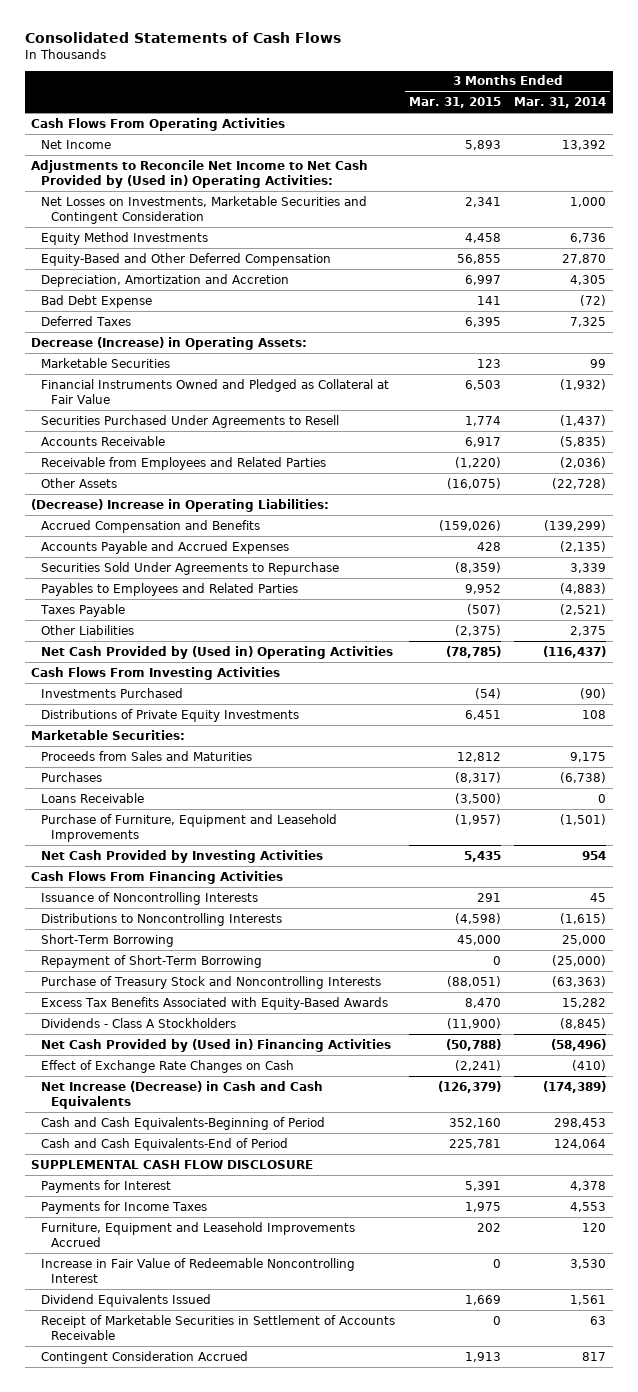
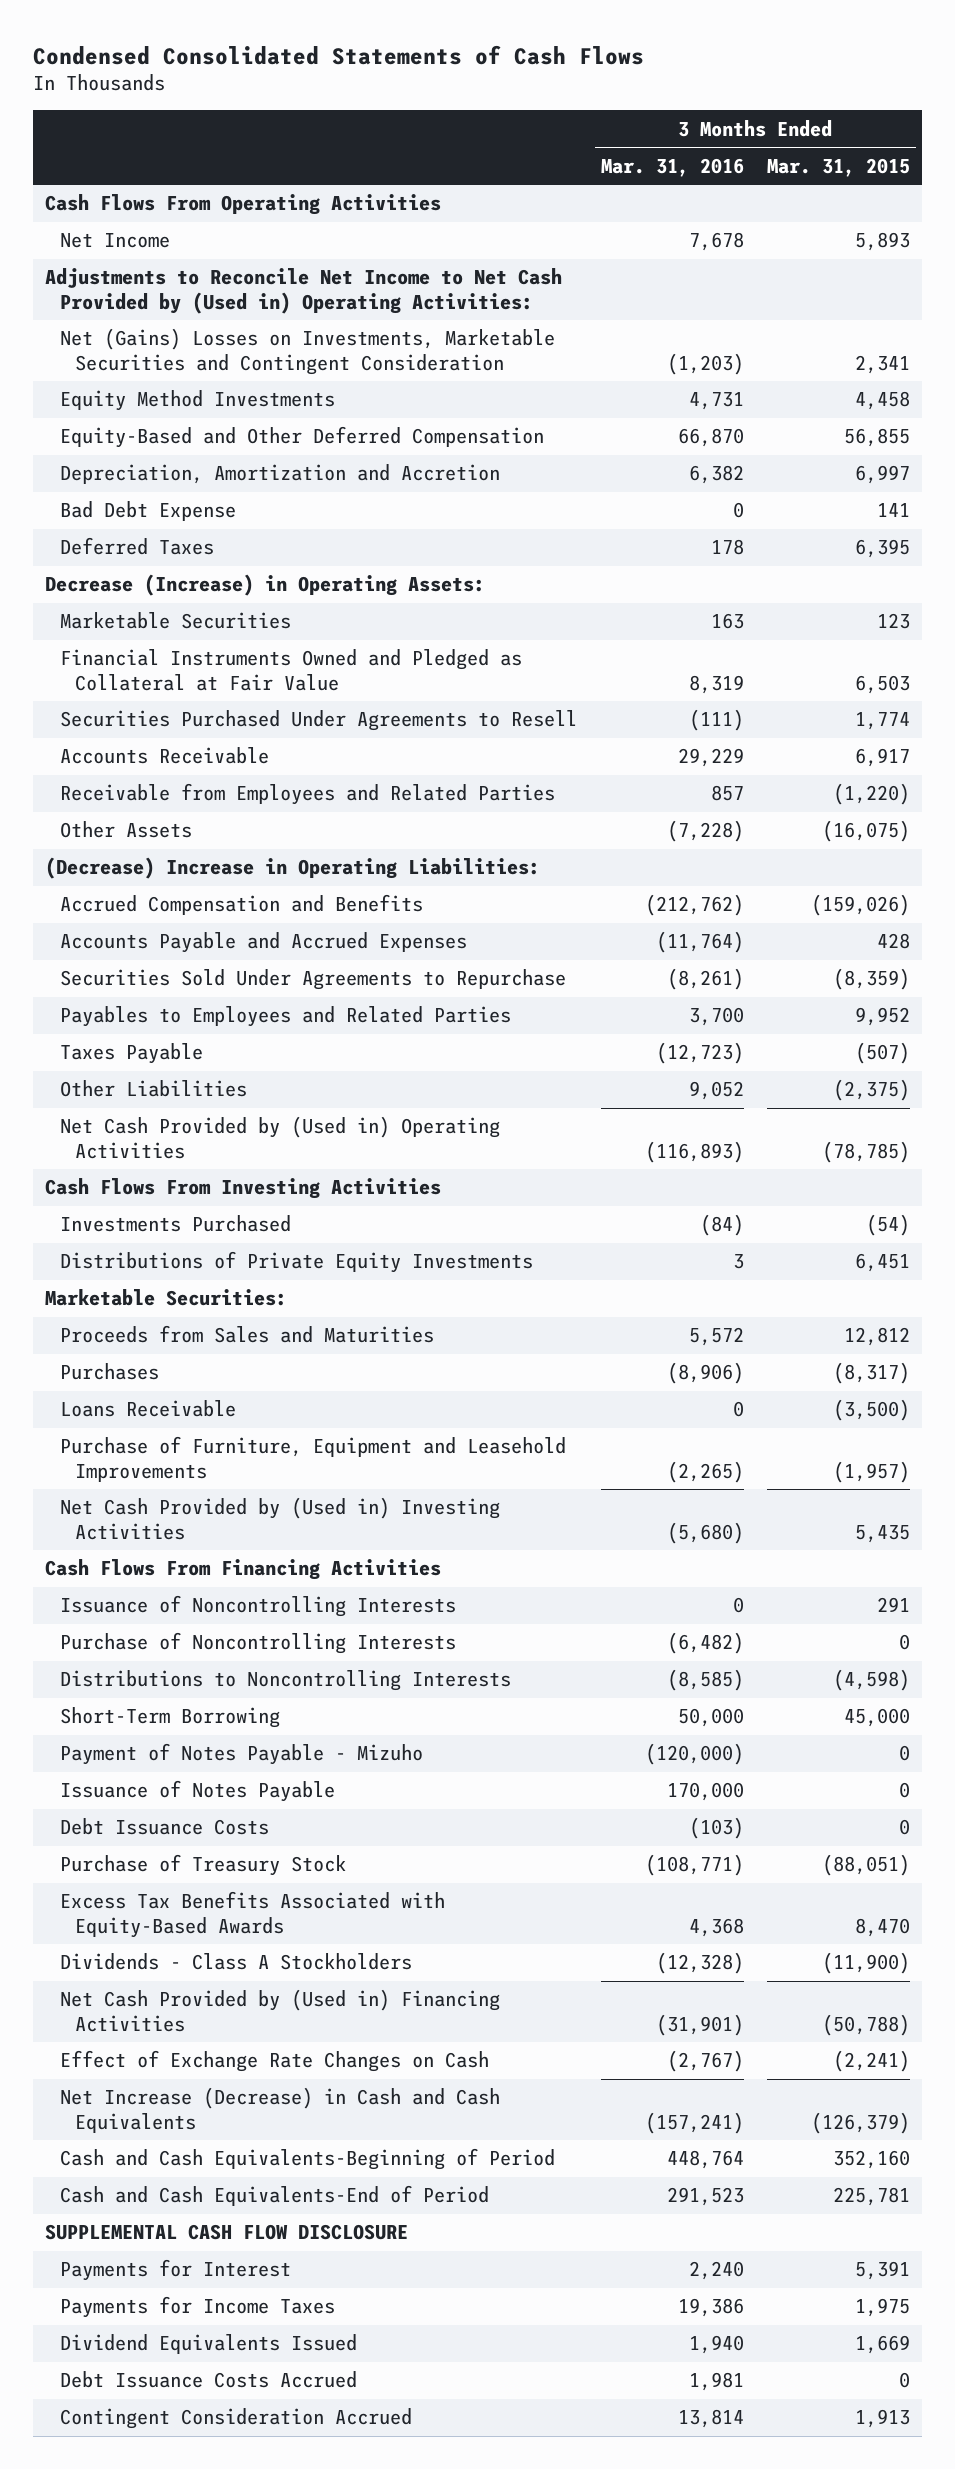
[24,31,341,43] Consolidated Statements of Cash Flows -> [33,44,645,65] Condensed Consolidated Statements of Cash Flows
[514,97,607,109] Mar. 31, 2014 -> none
none -> [600,157,744,177] Mar. 31, 2016
[41,195,368,225] Net Losses on Investments, Marketable Securities and Contingent Consideration -> [60,328,556,375] Net (Gains) Losses on Investments, Marketable Securities and Contingent Consideration
[41,849,324,863] Net Cash Provided by Investing Activities -> [60,1497,501,1540] Net Cash Provided by (Used in) Investing Activities
none -> [60,1632,457,1655] Purchase of Noncontrolling Interests
[41,954,263,968] Repayment of Short-Term Borrowing -> none
none -> [60,1743,424,1766] Payment of Notes Payable - Mizuho
none -> [60,1780,336,1803] Issuance of Notes Payable
none -> [60,1818,270,1836] Debt Issuance Costs
[41,975,382,989] Purchase of Treasury Stock and Noncontrolling Interests -> [60,1854,347,1877] Purchase of Treasury Stock
[41,1221,356,1248] Furniture, Equipment and Leasehold Improvements Accrued -> none
[41,1257,356,1284] Increase in Fair Value of Redeemable Noncontrolling Interest -> none
[41,1314,396,1341] Receipt of Marketable Securities in Settlement of Accounts Receivable -> none
none -> [60,2371,358,2389] Debt Issuance Costs Accrued

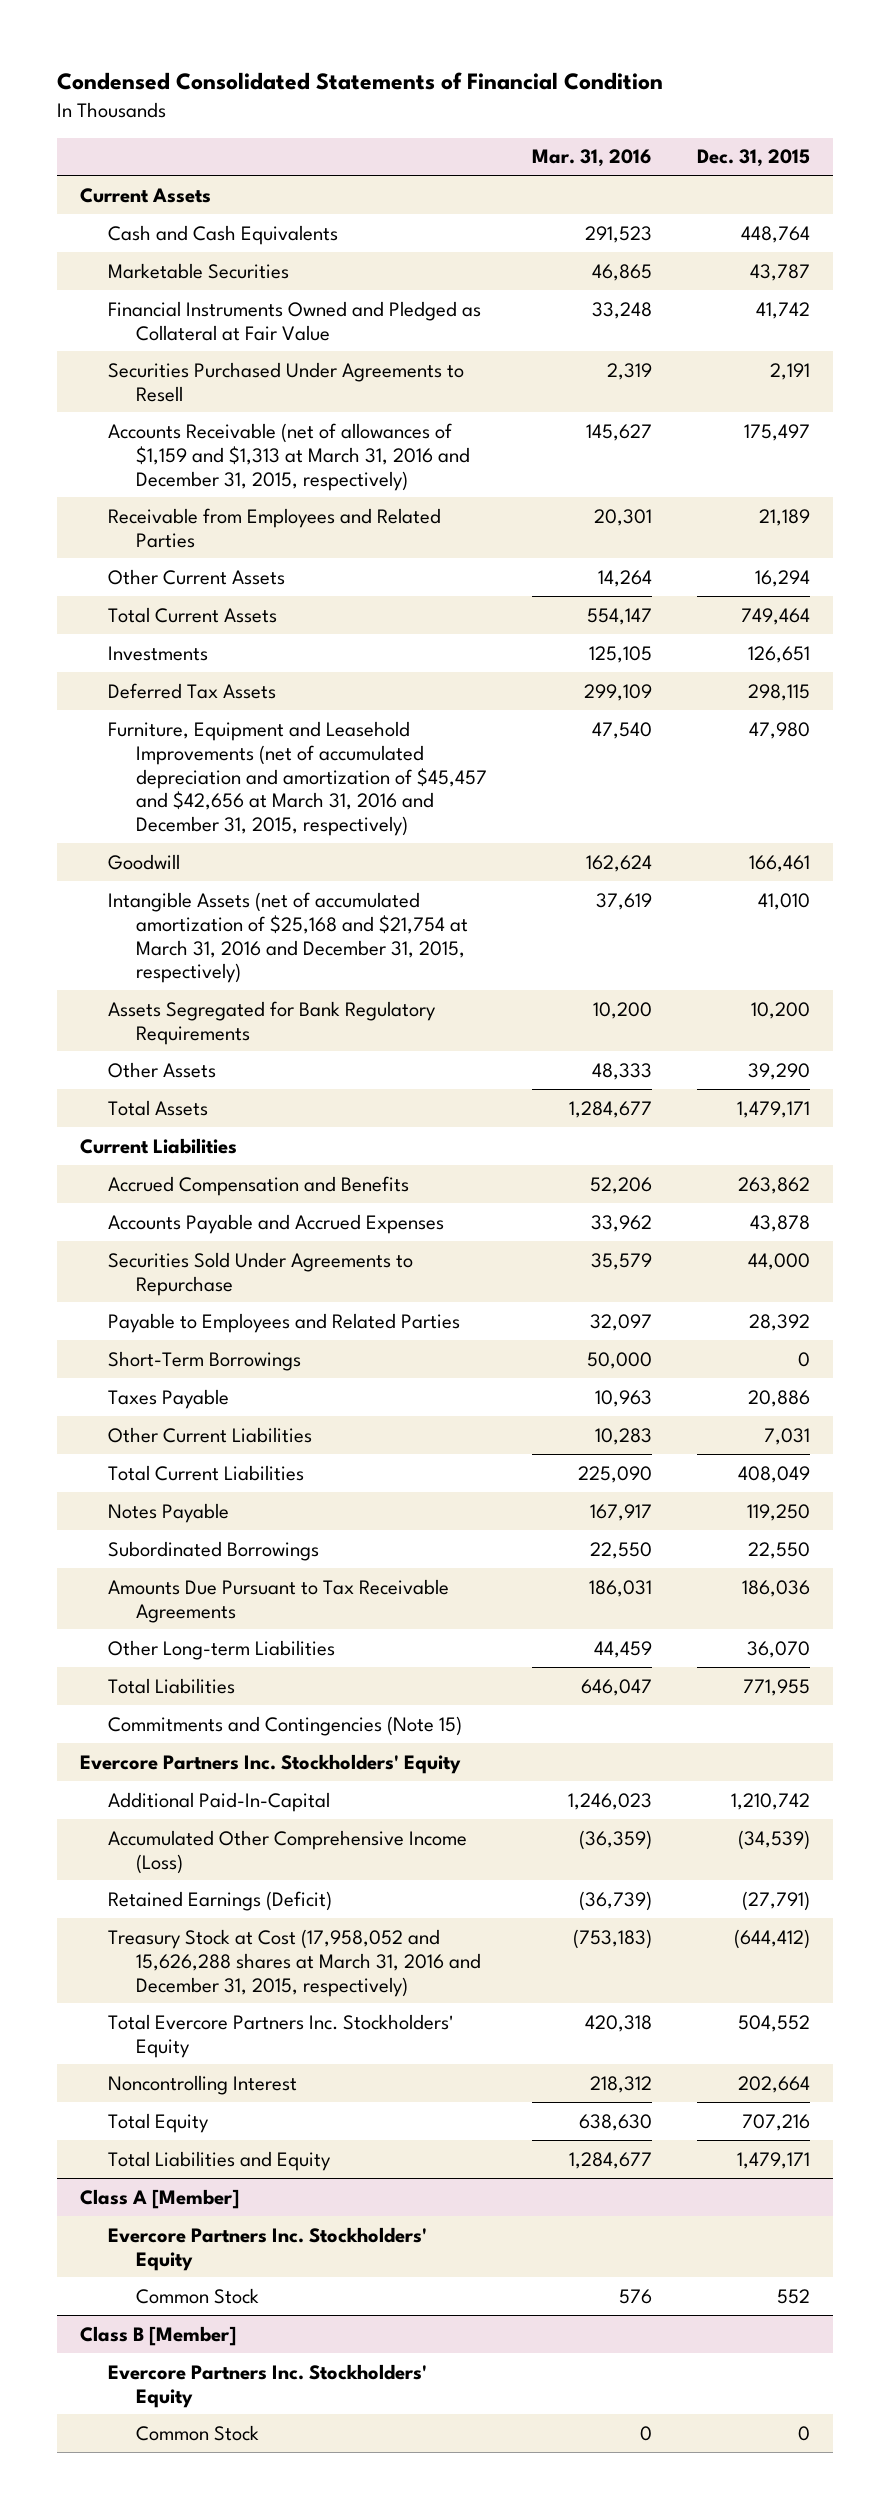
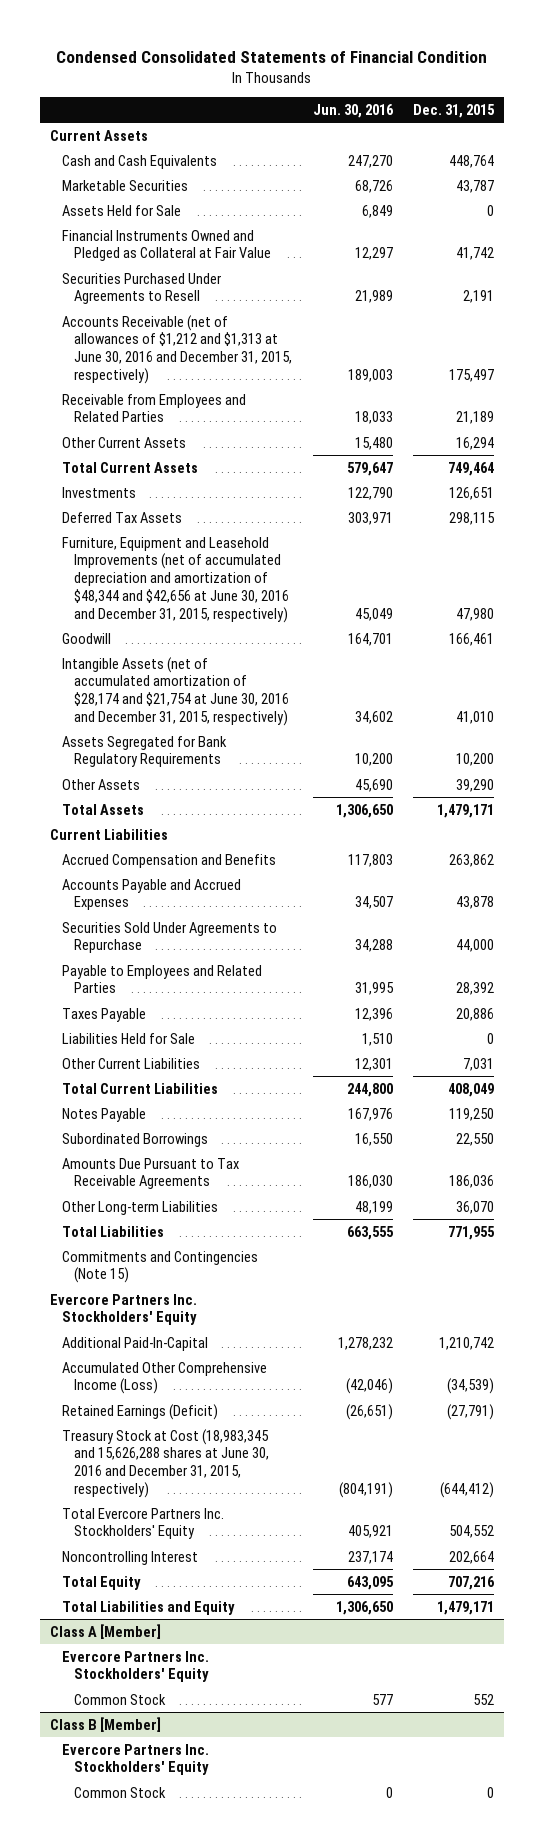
[531,149,652,168] Mar. 31, 2016 -> none
none -> [312,103,394,118] Jun. 30, 2016
none -> [62,204,182,216] Assets Held for Sale
[107,422,470,491] Accounts Receivable (net of allowances of $1,159 and $1,313 at March 31, 2016 and December 31, 2015, respectively) -> [62,314,293,384] Accounts Receivable (net of allowances of $1,212 and $1,313 at June 30, 2016 and December 31, 2015, respectively)
[107,720,487,837] Furniture, Equipment and Leasehold Improvements (net of accumulated depreciation and amortization of $45,457 and $42,656 at March 31, 2016 and December 31, 2015, respectively) -> [62,536,290,623] Furniture, Equipment and Leasehold Improvements (net of accumulated depreciation and amortization of $48,344 and $42,656 at June 30, 2016 and December 31, 2015, respectively)
[107,891,468,984] Intangible Assets (net of accumulated amortization of $25,168 and $21,754 at March 31, 2016 and December 31, 2015, respectively) -> [62,656,290,726] Intangible Assets (net of accumulated amortization of $28,174 and $21,754 at June 30, 2016 and December 31, 2015, respectively)
[107,1350,301,1371] Short-Term Borrowings -> none
none -> [62,1032,196,1044] Liabilities Held for Sale
[107,1928,481,1997] Treasury Stock at Cost (17,958,052 and 15,626,288 shares at March 31, 2016 and December 31, 2015, respectively) -> [62,1428,270,1498] Treasury Stock at Cost (18,983,345 and 15,626,288 shares at June 30, 2016 and December 31, 2015, respectively)

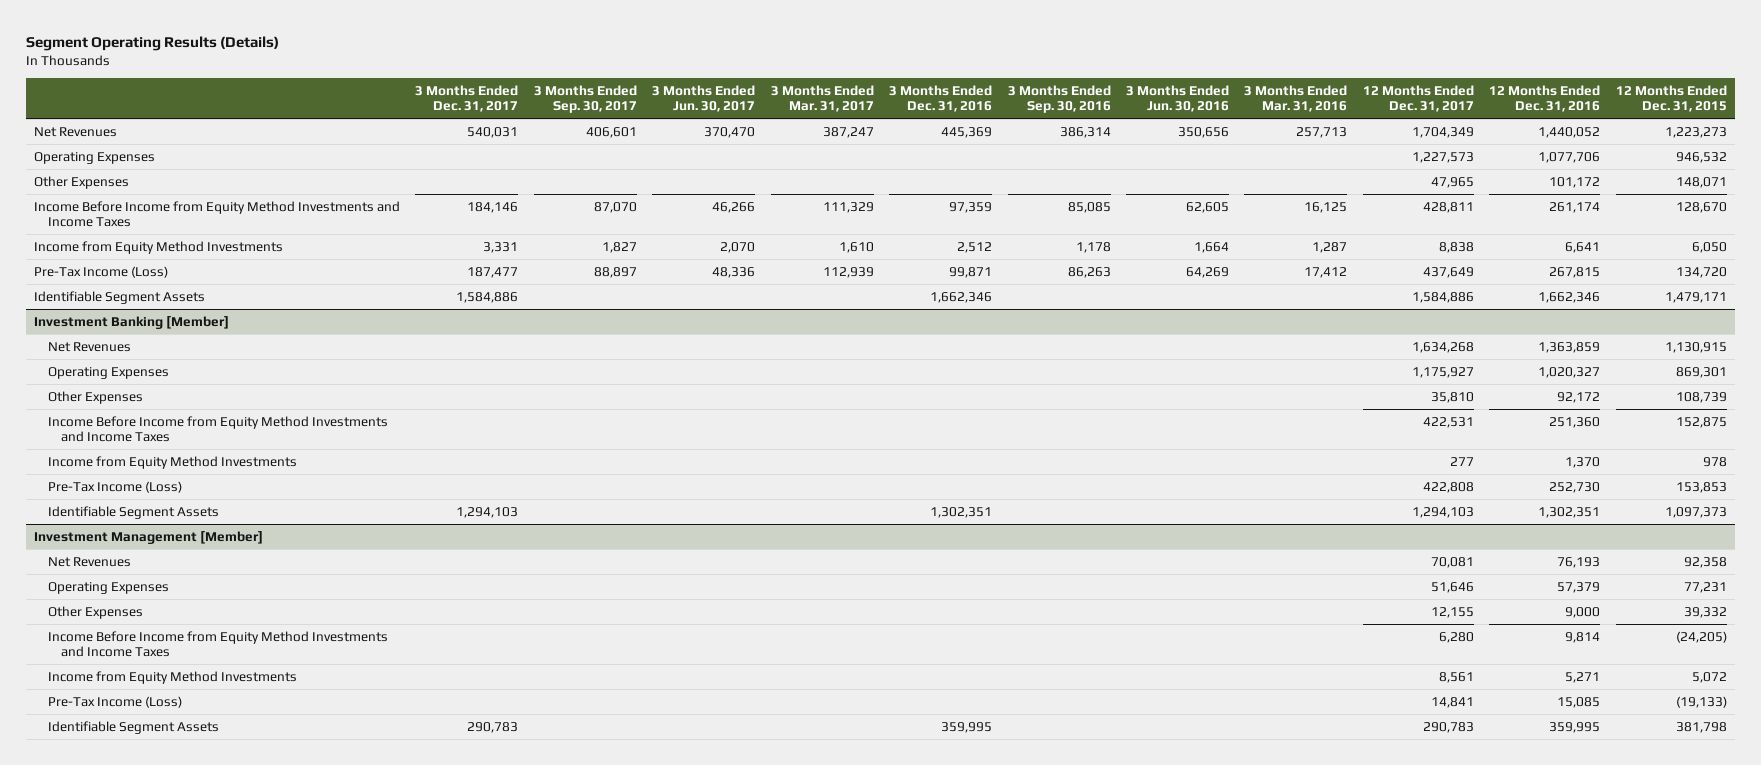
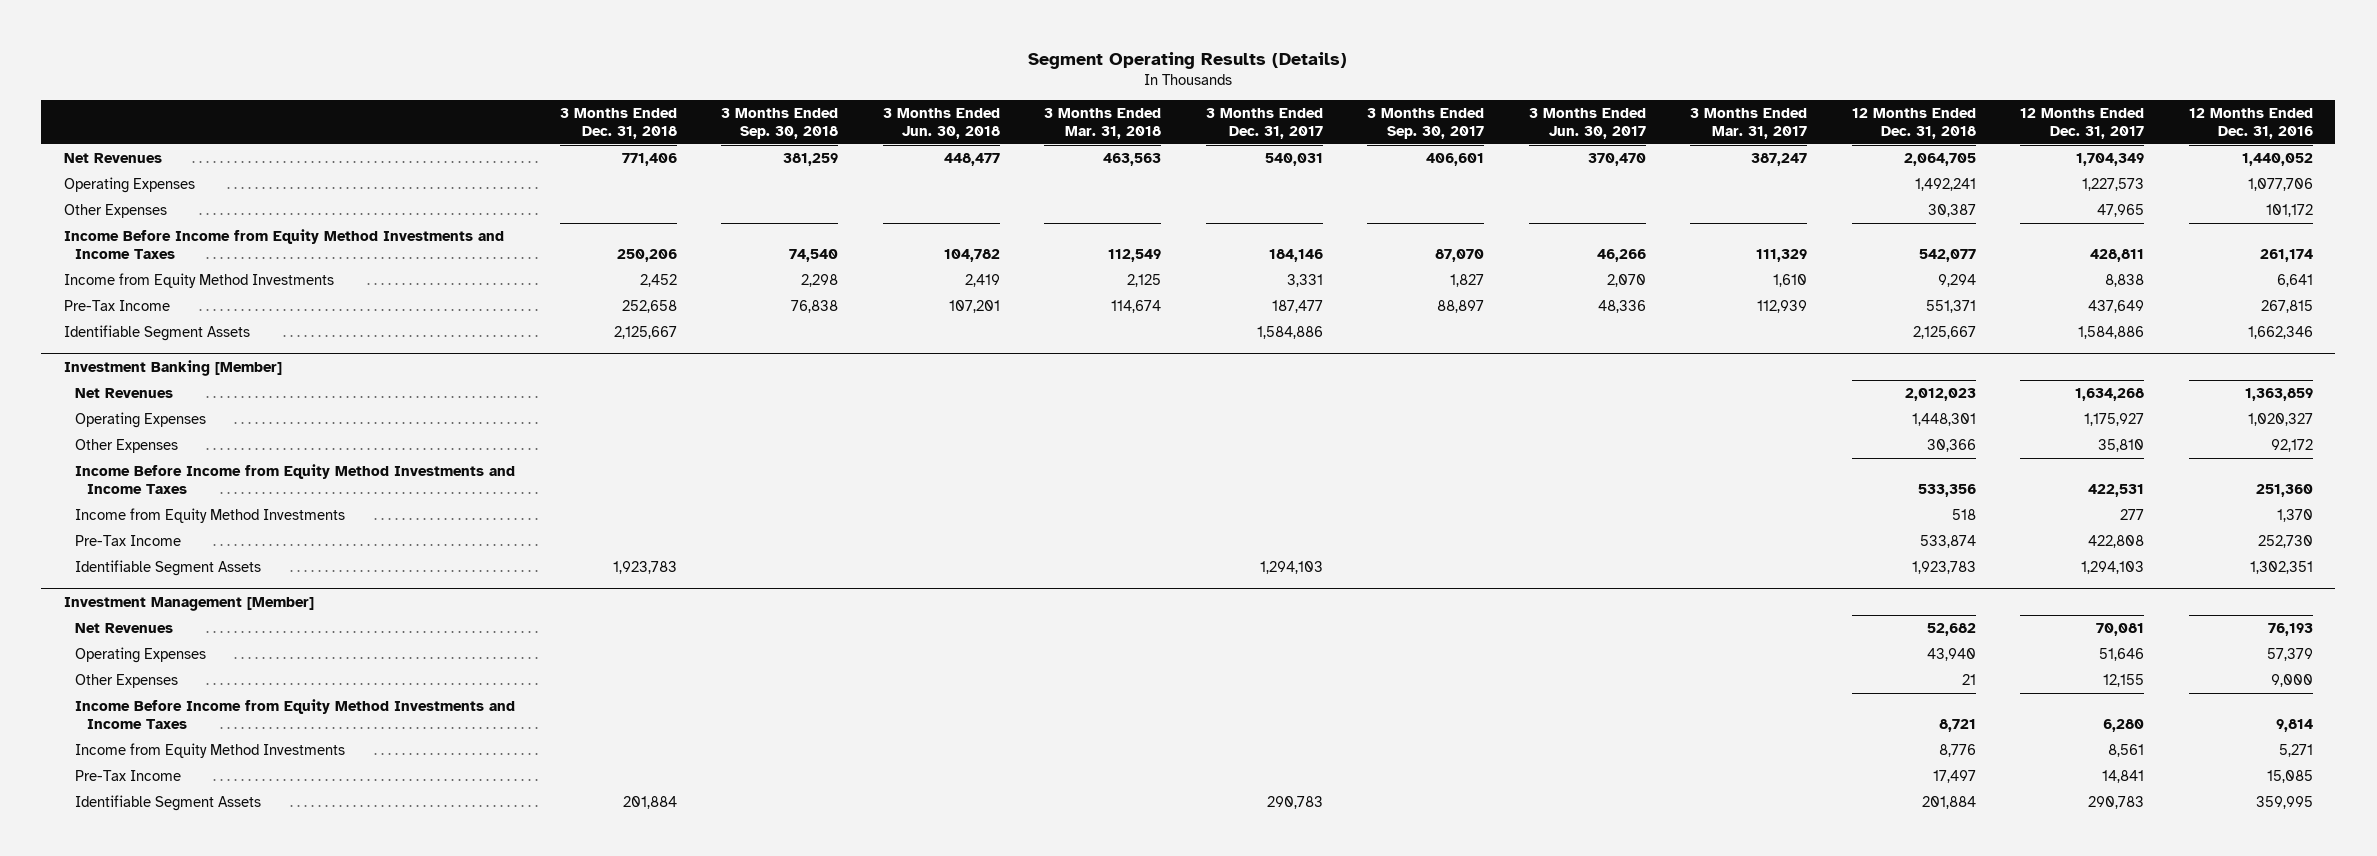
[889,84,993,113] 3 Months Ended Dec. 31, 2016 -> none
[1007,84,1111,114] 3 Months Ended Sep. 30, 2016 -> none
[1126,84,1230,113] 3 Months Ended Jun. 30, 2016 -> none
[1244,84,1348,113] 3 Months Ended Mar. 31, 2016 -> none
[1615,84,1727,113] 12 Months Ended Dec. 31, 2015 -> none
none -> [559,108,677,139] 3 Months Ended Dec. 31, 2018
none -> [721,108,839,139] 3 Months Ended Sep. 30, 2018
none -> [882,108,1000,139] 3 Months Ended Jun. 30, 2018
none -> [1044,108,1162,139] 3 Months Ended Mar. 31, 2018
none -> [1851,108,1976,139] 12 Months Ended Dec. 31, 2018
[33,265,168,278] Pre-Tax Income (Loss) -> [63,300,170,312] Pre-Tax Income
[47,480,182,493] Pre-Tax Income (Loss) -> [75,535,182,547] Pre-Tax Income
[47,695,182,708] Pre-Tax Income (Loss) -> [75,770,182,782] Pre-Tax Income

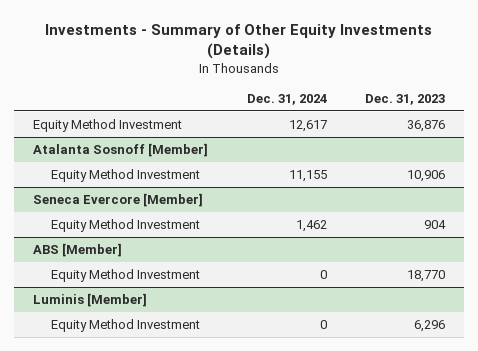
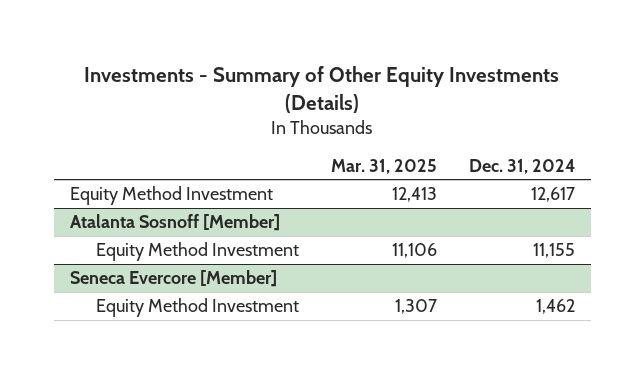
[364,93,445,105] Dec. 31, 2023 -> none
none -> [330,158,437,174] Mar. 31, 2025
[33,243,123,258] ABS [Member] -> none
[50,269,200,283] Equity Method Investment -> none
[33,293,148,308] Luminis [Member] -> none
[50,319,200,333] Equity Method Investment -> none

